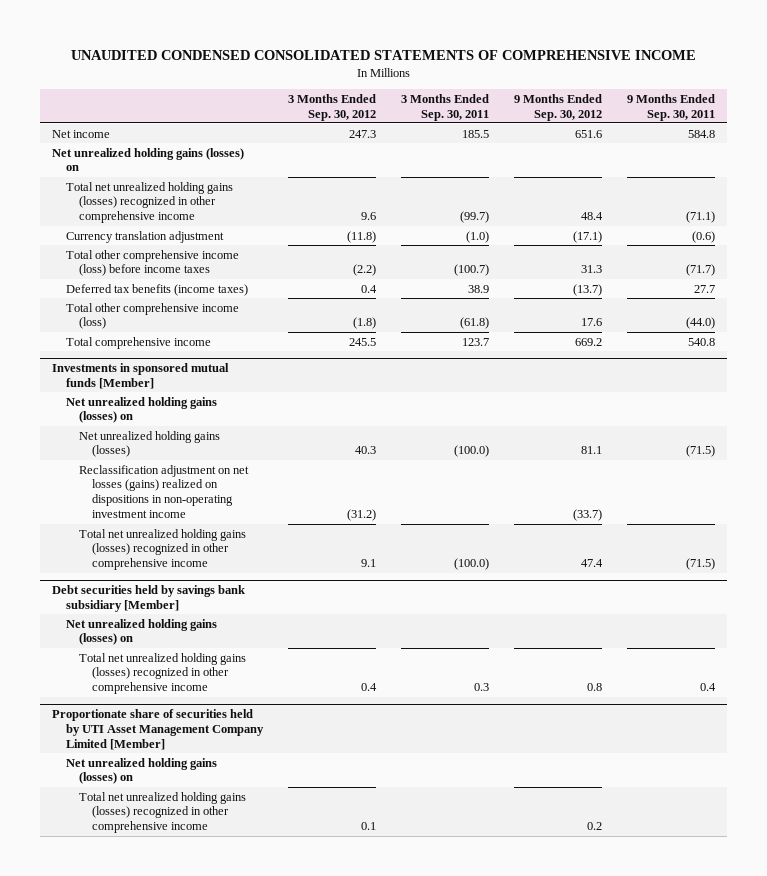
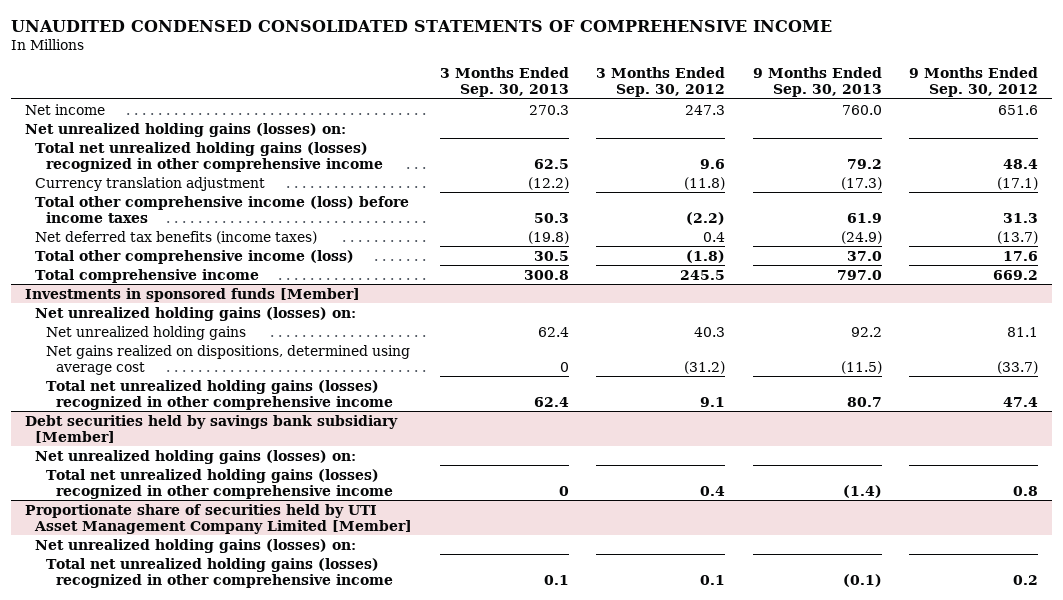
[400,93,489,121] 3 Months Ended Sep. 30, 2011 -> none
[626,93,715,121] 9 Months Ended Sep. 30, 2011 -> none
none -> [439,67,569,98] 3 Months Ended Sep. 30, 2013
none -> [752,67,882,98] 9 Months Ended Sep. 30, 2013
[52,147,245,172] Net unrealized holding gains (losses) on -> [24,122,346,137] Net unrealized holding gains (losses) on:
[65,283,248,296] Deferred tax benefits (income taxes) -> [35,230,318,244] Net deferred tax benefits (income taxes)
[52,362,230,389] Investments in sponsored mutual funds [Member] -> [24,287,360,302] Investments in sponsored funds [Member]
[65,396,217,424] Net unrealized holding gains (losses) on -> [35,306,357,321] Net unrealized holding gains (losses) on:
[78,430,220,458] Net unrealized holding gains (losses) -> [45,325,246,340] Net unrealized holding gains
[78,464,249,519] Reclassification adjustment on net losses (gains) realized on dispositions in non-operating investment income -> [45,344,410,375] Net gains realized on dispositions, determined using average cost
[65,618,217,646] Net unrealized holding gains (losses) on -> [35,449,357,464] Net unrealized holding gains (losses) on:
[65,757,217,785] Net unrealized holding gains (losses) on -> [35,538,357,553] Net unrealized holding gains (losses) on:

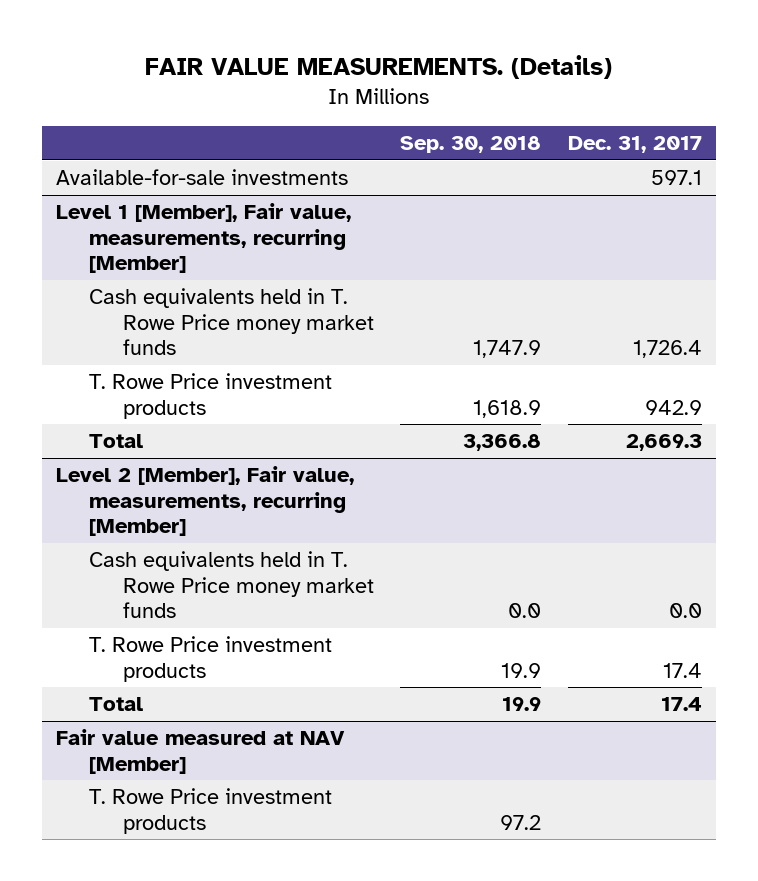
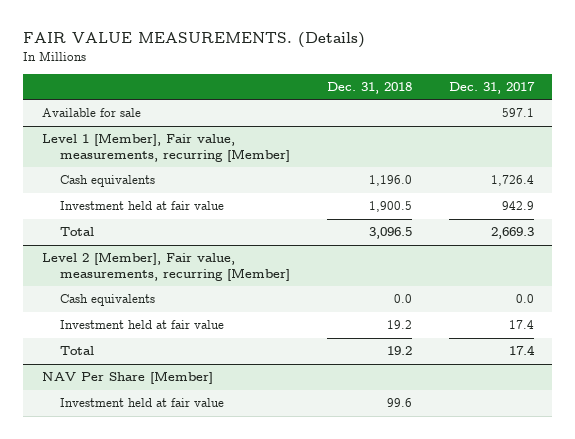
[400,136,542,154] Sep. 30, 2018 -> none
none -> [326,81,412,94] Dec. 31, 2018
[55,169,348,186] Available-for-sale investments -> [41,108,141,118] Available for sale
[89,288,374,355] Cash equivalents held in T. Rowe Price money market funds -> [60,175,156,188] Cash equivalents
[89,373,333,419] T. Rowe Price investment products -> [60,201,225,211] Investment held at fair value
[89,551,374,618] Cash equivalents held in T. Rowe Price money market funds -> [60,294,156,307] Cash equivalents
[89,636,333,682] T. Rowe Price investment products -> [60,320,225,330] Investment held at fair value
[55,729,345,774] Fair value measured at NAV [Member] -> [41,371,213,385] NAV Per Share [Member]
[89,788,333,834] T. Rowe Price investment products -> [60,398,225,408] Investment held at fair value

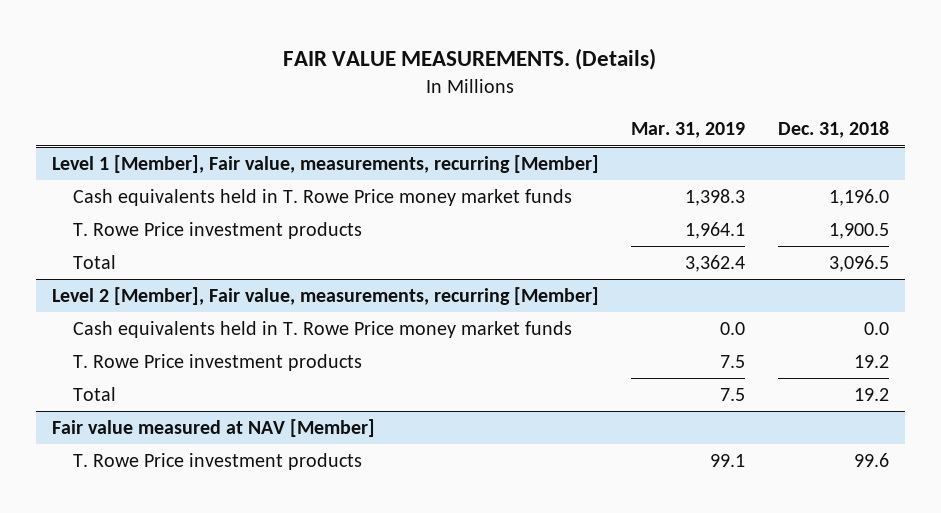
[448,81,535,94] Dec. 31, 2017 -> none
none -> [631,122,746,139] Mar. 31, 2019
[41,108,141,118] Available for sale -> none
[60,175,156,188] Cash equivalents -> [73,189,573,207] Cash equivalents held in T. Rowe Price money market funds
[60,201,225,211] Investment held at fair value -> [73,222,363,240] T. Rowe Price investment products
[60,294,156,307] Cash equivalents -> [73,321,573,339] Cash equivalents held in T. Rowe Price money market funds
[60,320,225,330] Investment held at fair value -> [73,354,363,372] T. Rowe Price investment products
[41,371,213,385] NAV Per Share [Member] -> [52,419,376,438] Fair value measured at NAV [Member]
[60,398,225,408] Investment held at fair value -> [73,453,363,471] T. Rowe Price investment products

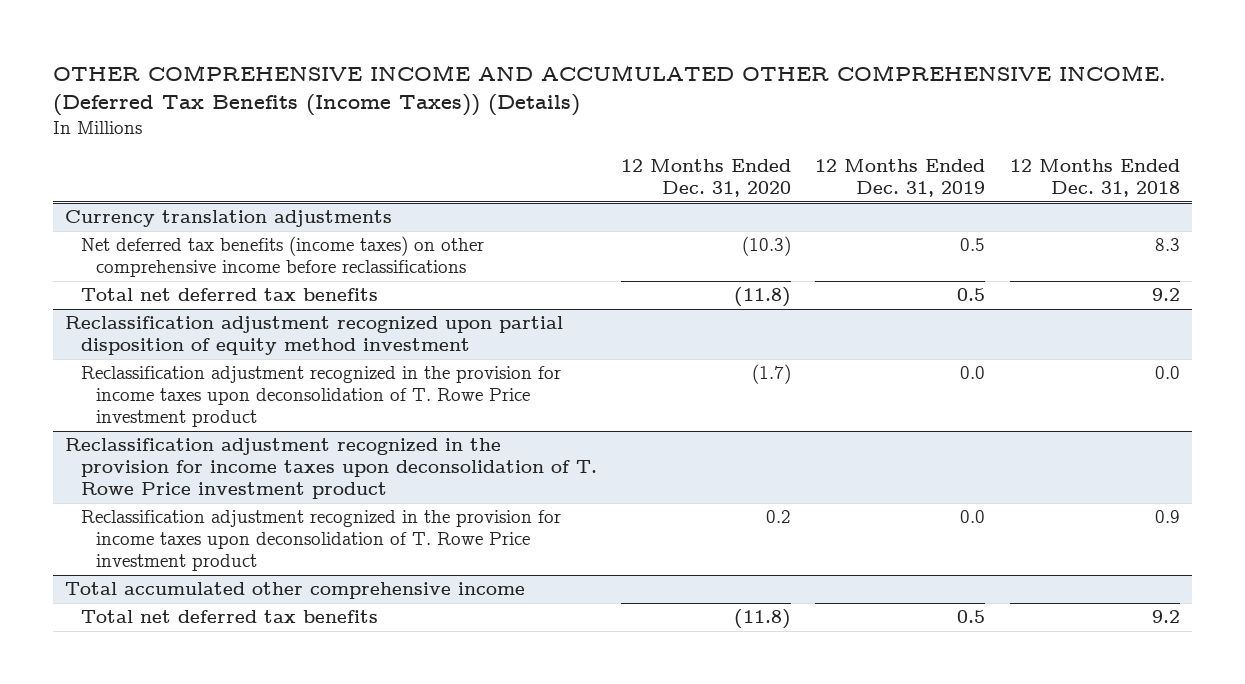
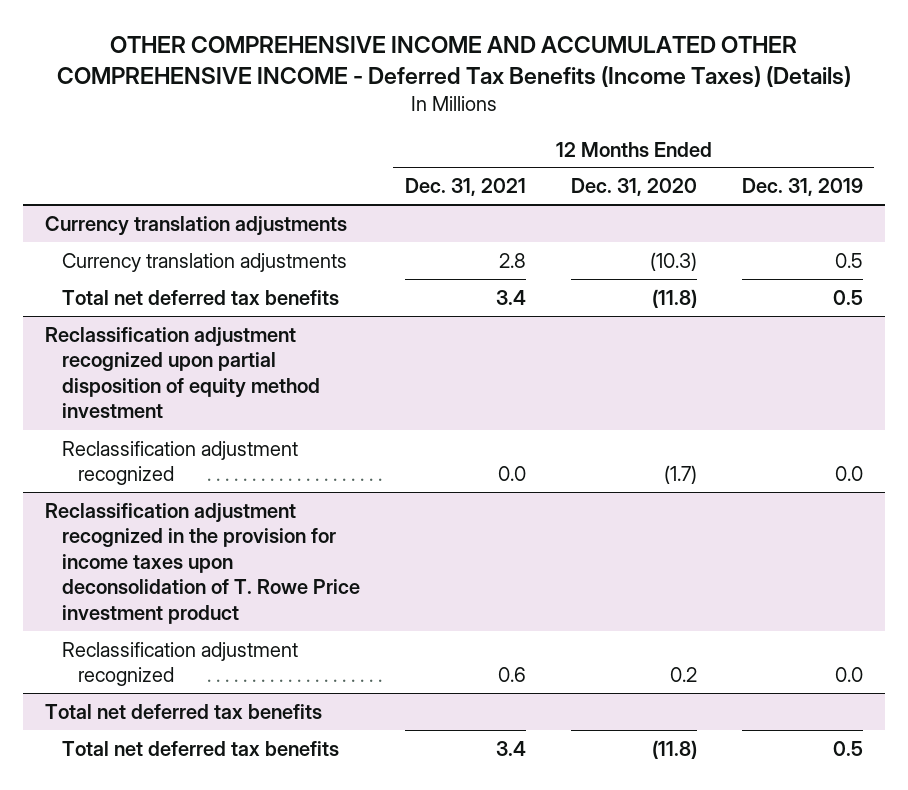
[52,65,1166,117] OTHER COMPREHENSIVE INCOME AND ACCUMULATED OTHER COMPREHENSIVE INCOME. (Deferred Tax Benefits (Income Taxes)) (Details) -> [56,36,851,88] OTHER COMPREHENSIVE INCOME AND ACCUMULATED OTHER COMPREHENSIVE INCOME - Deferred Tax Benefits (Income Taxes) (Details)
[1009,159,1180,198] 12 Months Ended Dec. 31, 2018 -> none
none -> [404,178,526,197] Dec. 31, 2021
[80,236,484,278] Net deferred tax benefits (income taxes) on other comprehensive income before reclassifications -> [61,252,347,272] Currency translation adjustments
[80,366,561,428] Reclassification adjustment recognized in the provision for income taxes upon deconsolidation of T. Rowe Price investment product -> [61,440,298,486] Reclassification adjustment recognized
[80,510,561,572] Reclassification adjustment recognized in the provision for income taxes upon deconsolidation of T. Rowe Price investment product -> [61,641,298,687] Reclassification adjustment recognized
[64,582,525,600] Total accumulated other comprehensive income -> [45,703,323,719] Total net deferred tax benefits

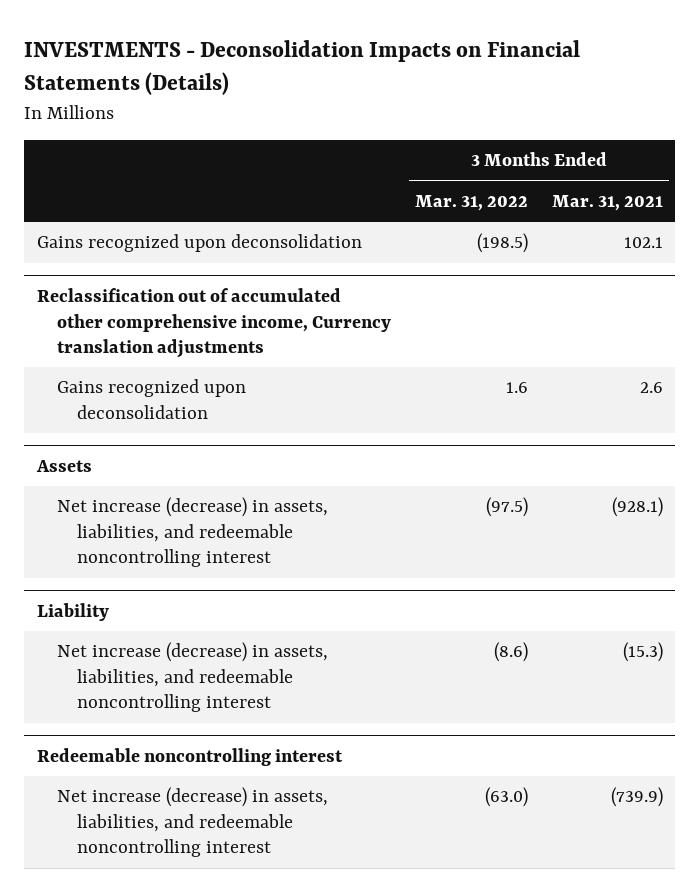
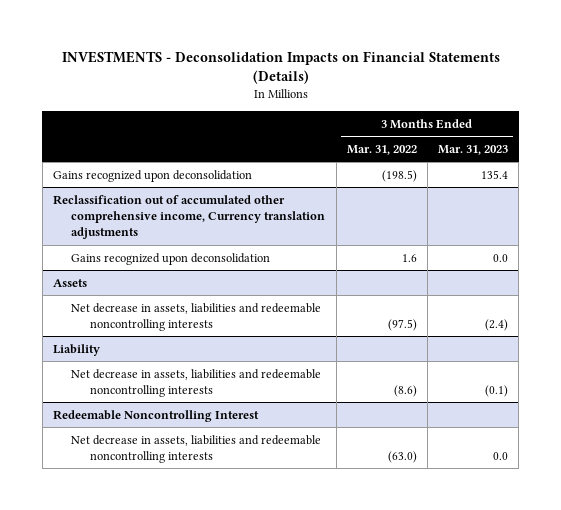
[551,194,663,211] Mar. 31, 2021 -> none
none -> [438,144,509,155] Mar. 31, 2023
[56,497,328,568] Net increase (decrease) in assets, liabilities, and redeemable noncontrolling interest -> [71,302,322,331] Net decrease in assets, liabilities and redeemable noncontrolling interests
[56,642,328,713] Net increase (decrease) in assets, liabilities, and redeemable noncontrolling interest -> [71,368,322,397] Net decrease in assets, liabilities and redeemable noncontrolling interests
[36,748,343,767] Redeemable noncontrolling interest -> [53,409,260,422] Redeemable Noncontrolling Interest
[56,787,328,858] Net increase (decrease) in assets, liabilities, and redeemable noncontrolling interest -> [71,434,322,463] Net decrease in assets, liabilities and redeemable noncontrolling interests

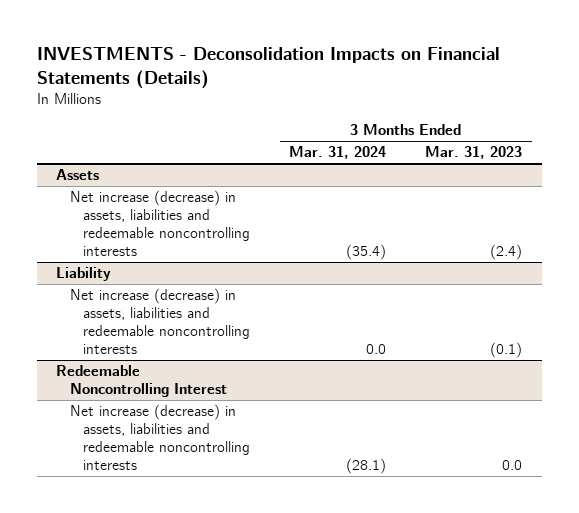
[346,144,417,155] Mar. 31, 2022 -> none
none -> [289,146,387,160] Mar. 31, 2024
[53,169,253,182] Gains recognized upon deconsolidation -> none
[53,194,326,240] Reclassification out of accumulated other comprehensive income, Currency translation adjustments -> none
[71,252,271,265] Gains recognized upon deconsolidation -> none
[71,302,322,331] Net decrease in assets, liabilities and redeemable noncontrolling interests -> [69,190,251,257] Net increase (decrease) in assets, liabilities and redeemable noncontrolling interests
[71,368,322,397] Net decrease in assets, liabilities and redeemable noncontrolling interests -> [69,288,251,355] Net increase (decrease) in assets, liabilities and redeemable noncontrolling interests
[71,434,322,463] Net decrease in assets, liabilities and redeemable noncontrolling interests -> [69,404,251,471] Net increase (decrease) in assets, liabilities and redeemable noncontrolling interests

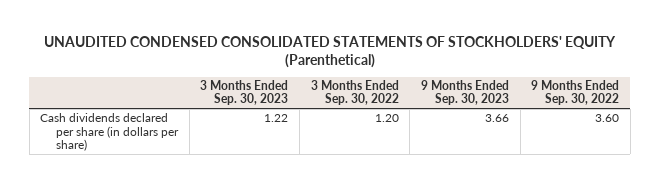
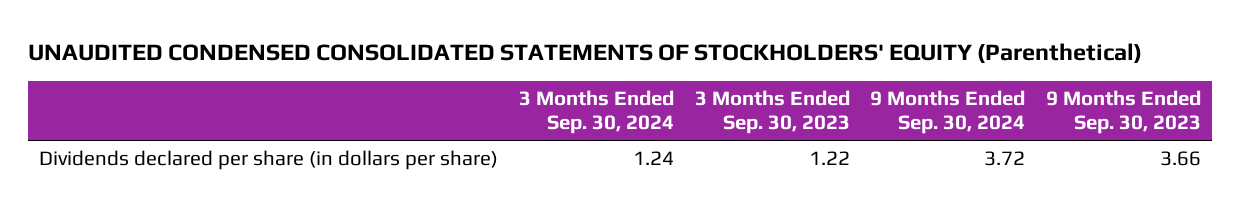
[310,80,399,106] 3 Months Ended Sep. 30, 2022 -> none
[531,80,620,106] 9 Months Ended Sep. 30, 2022 -> none
none -> [518,89,674,135] 3 Months Ended Sep. 30, 2024
none -> [870,89,1026,135] 9 Months Ended Sep. 30, 2024
[40,113,179,152] Cash dividends declared per share (in dollars per share) -> [38,150,498,171] Dividends declared per share (in dollars per share)

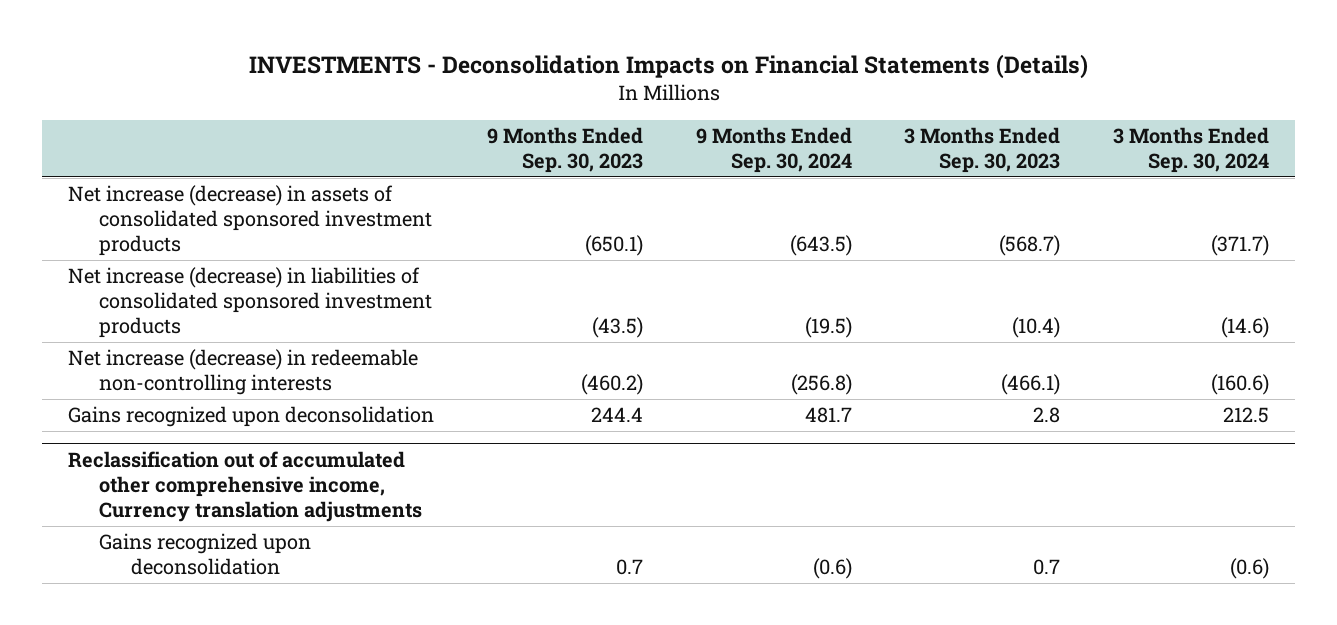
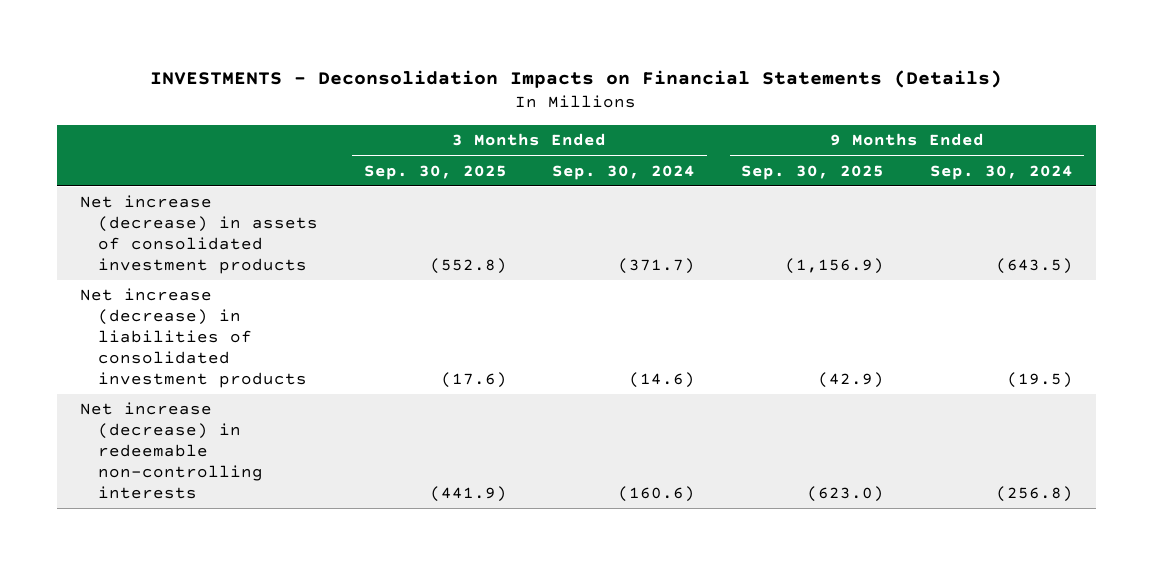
[486,126,643,173] 9 Months Ended Sep. 30, 2023 -> none
[904,126,1061,173] 3 Months Ended Sep. 30, 2023 -> none
none -> [363,164,507,180] Sep. 30, 2025
none -> [741,164,885,180] Sep. 30, 2025
[68,185,433,257] Net increase (decrease) in assets of consolidated sponsored investment products -> [79,195,318,274] Net increase (decrease) in assets of consolidated investment products
[68,267,433,339] Net increase (decrease) in liabilities of consolidated sponsored investment products -> [79,288,307,388] Net increase (decrease) in liabilities of consolidated investment products
[68,406,435,428] Gains recognized upon deconsolidation -> none
[68,450,423,522] Reclassification out of accumulated other comprehensive income, Currency translation adjustments -> none
[99,533,312,576] Gains recognized upon deconsolidation -> none

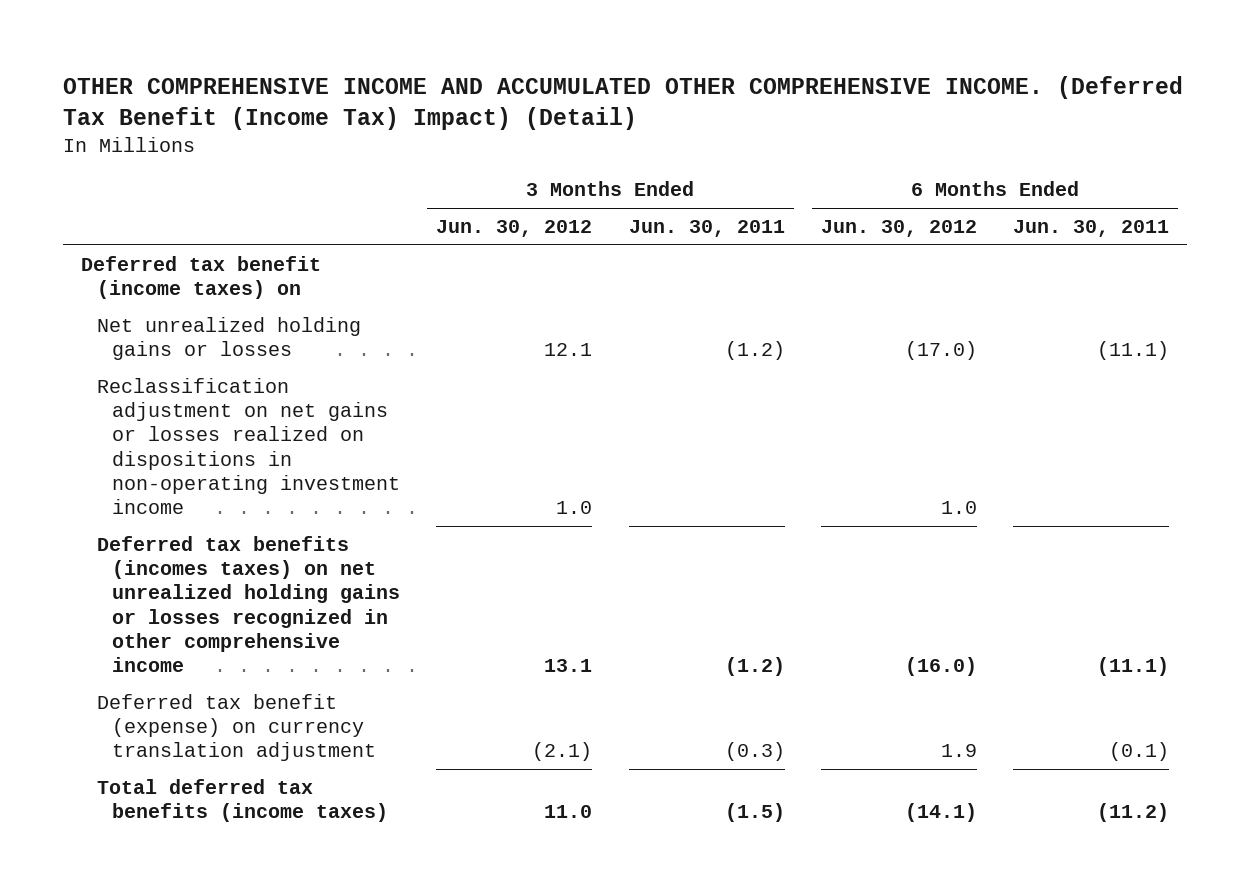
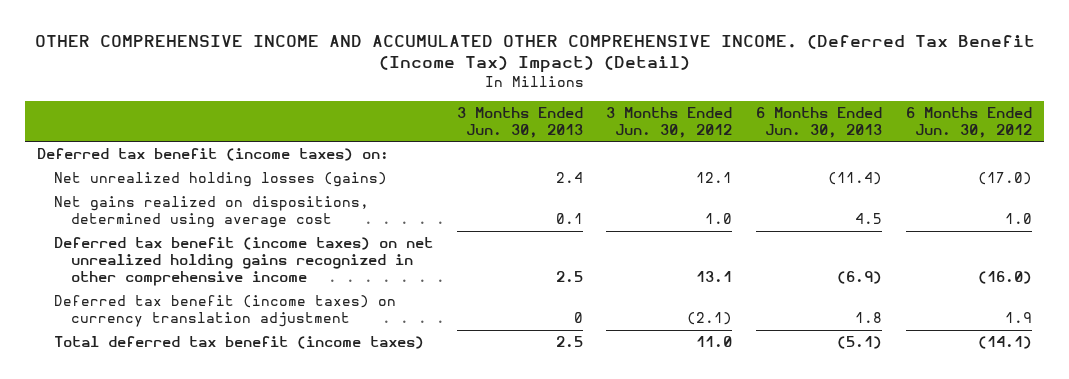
[628,219,785,237] Jun. 30, 2011 -> none
[1012,219,1169,237] Jun. 30, 2011 -> none
none -> [456,106,583,138] 3 Months Ended Jun. 30, 2013
none -> [756,106,883,138] 6 Months Ended Jun. 30, 2013
[80,255,321,300] Deferred tax benefit (income taxes) on -> [37,148,390,162] Deferred tax benefit (income taxes) on:
[96,316,361,361] Net unrealized holding gains or losses -> [53,172,387,188] Net unrealized holding losses (gains)
[96,377,401,515] Reclassification adjustment on net gains or losses realized on dispositions in non-operating investment income -> [53,196,369,229] Net gains realized on dispositions, determined using average cost
[96,535,401,673] Deferred tax benefits (incomes taxes) on net unrealized holding gains or losses recognized in other comprehensive income -> [53,237,433,287] Deferred tax benefit (income taxes) on net unrealized holding gains recognized in other comprehensive income
[96,693,377,762] Deferred tax benefit (expense) on currency translation adjustment -> [53,295,396,328] Deferred tax benefit (income taxes) on currency translation adjustment
[96,778,389,823] Total deferred tax benefits (income taxes) -> [53,336,424,350] Total deferred tax benefit (income taxes)

